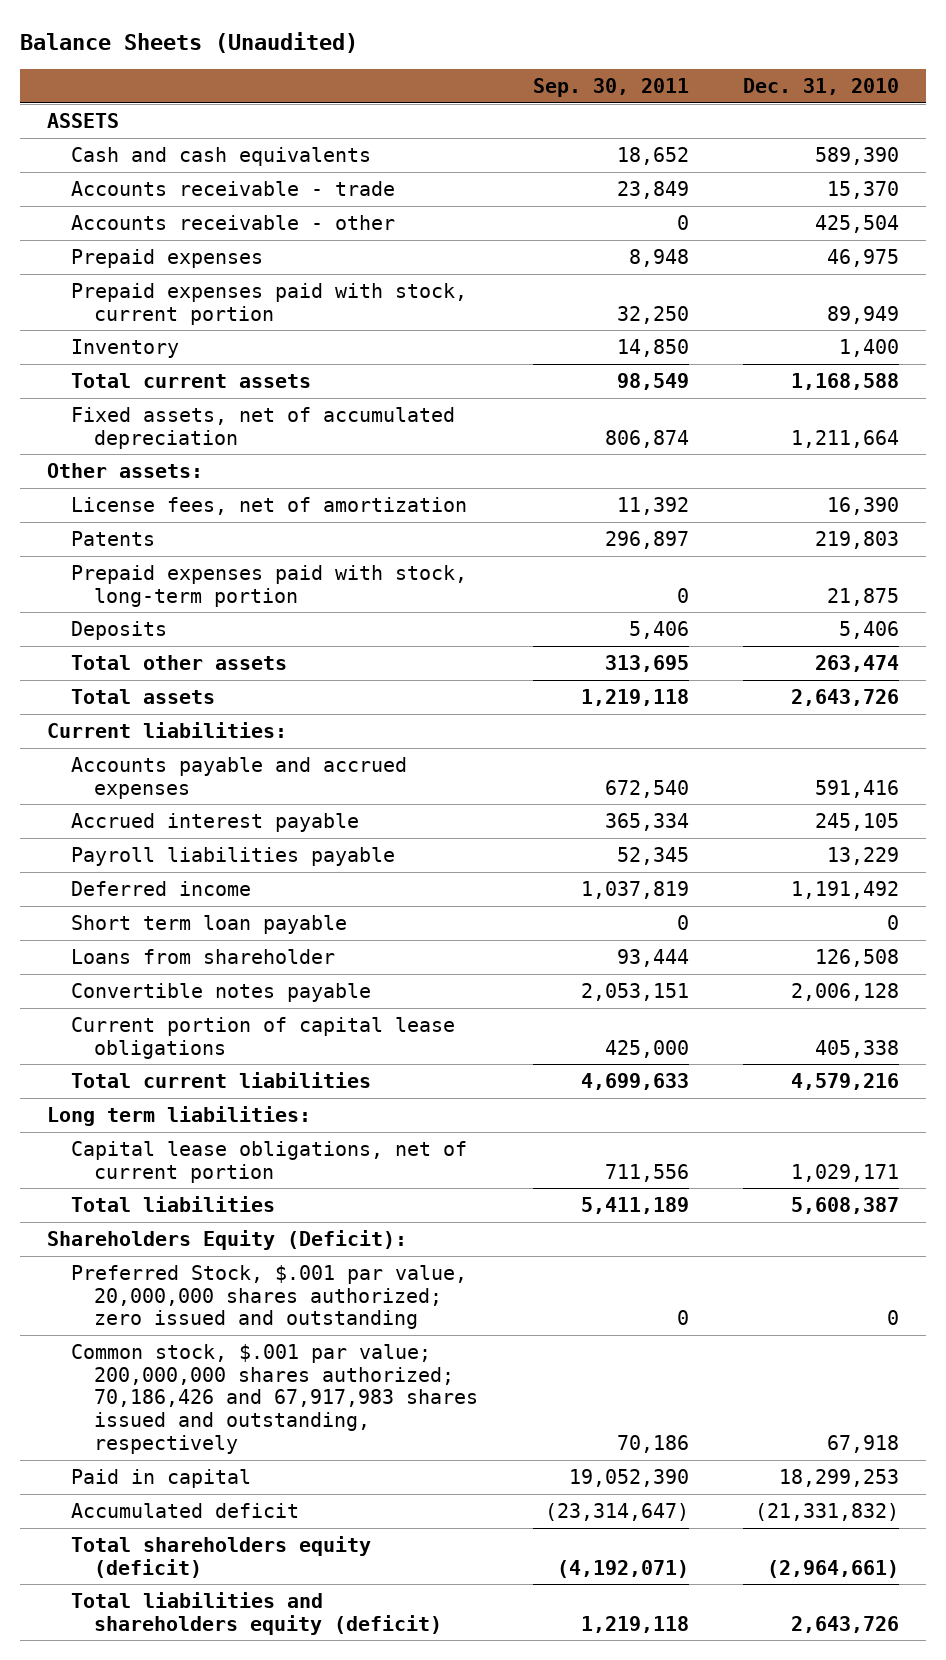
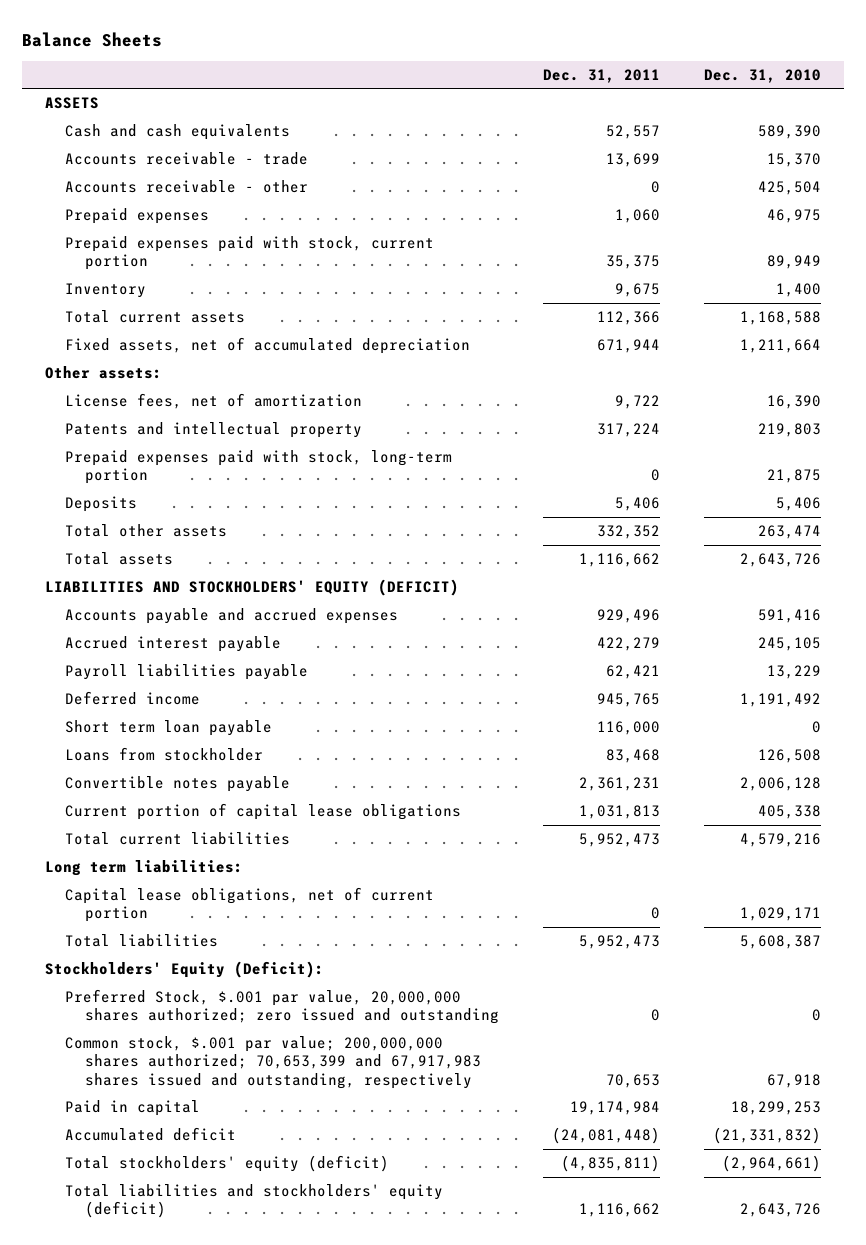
[19,31,358,53] Balance Sheets (Unaudited) -> [22,31,163,47] Balance Sheets
[532,77,689,97] Sep. 30, 2011 -> none
none -> [542,68,660,83] Dec. 31, 2011
[70,530,155,546] Patents -> [64,422,362,439] Patents and intellectual property
[47,721,288,738] Current liabilities: -> none
none -> [44,579,459,597] LIABILITIES AND STOCKHOLDERS' EQUITY (DEFICIT)
[70,948,335,964] Loans from shareholder -> [64,747,263,762] Loans from stockholder
[47,1229,408,1250] Shareholders Equity (Deficit): -> [44,961,324,979] Stockholders' Equity (Deficit):
[70,1343,479,1454] Common stock, $.001 par value; 200,000,000 shares authorized; 70,186,426 and 67,917,983 shares issued and outstanding, respectively -> [64,1036,481,1089] Common stock, $.001 par value; 200,000,000 shares authorized; 70,653,399 and 67,917,983 shares issued and outstanding, respectively
[70,1535,371,1578] Total shareholders equity (deficit) -> [64,1155,389,1173] Total stockholders' equity (deficit)
[70,1591,443,1635] Total liabilities and shareholders equity (deficit) -> [64,1184,443,1219] Total liabilities and stockholders' equity (deficit)

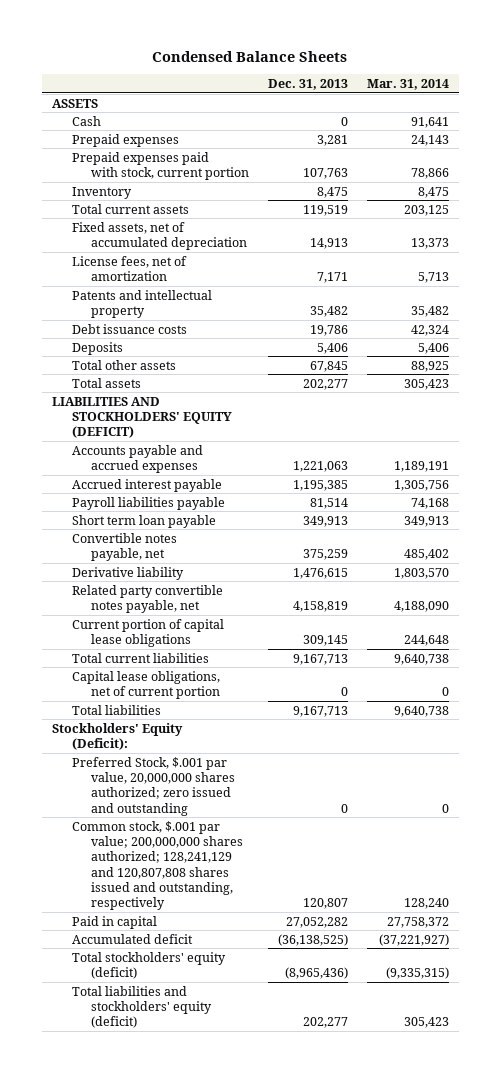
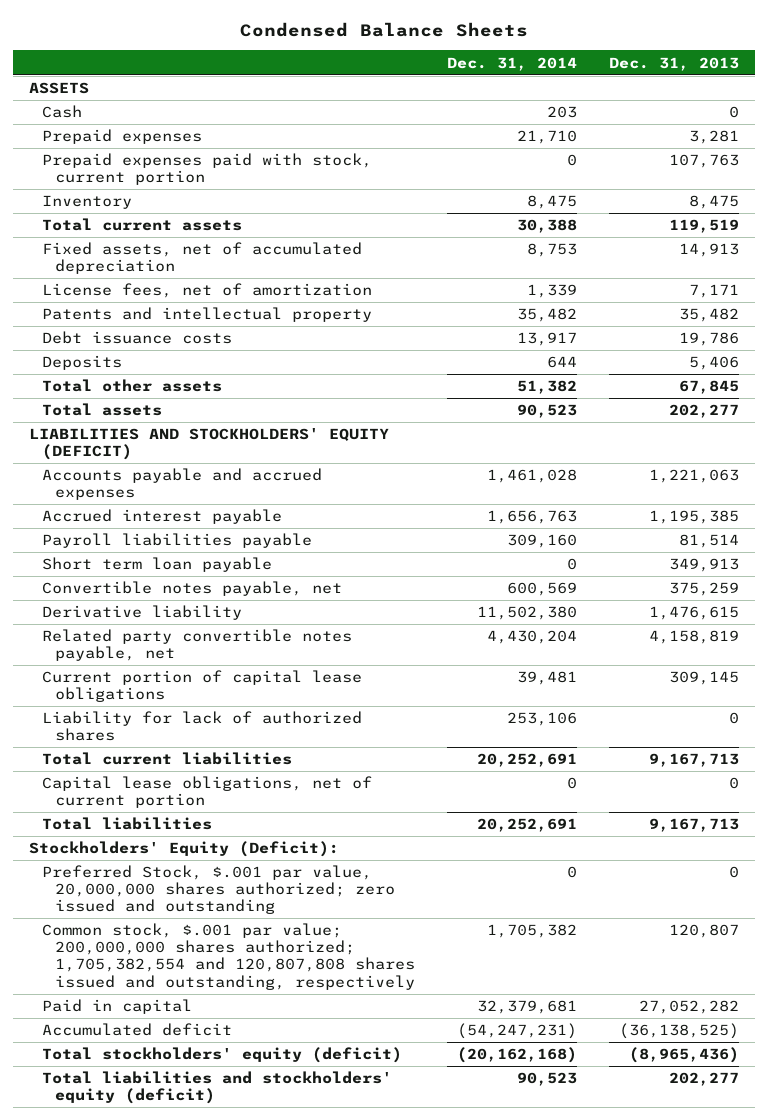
[367,78,450,90] Mar. 31, 2014 -> none
none -> [447,56,578,71] Dec. 31, 2014
none -> [42,711,363,742] Liability for lack of authorized shares
[71,820,244,911] Common stock, $.001 par value; 200,000,000 shares authorized; 128,241,129 and 120,807,808 shares issued and outstanding, respectively -> [42,923,416,990] Common stock, $.001 par value; 200,000,000 shares authorized; 1,705,382,554 and 120,807,808 shares issued and outstanding, respectively

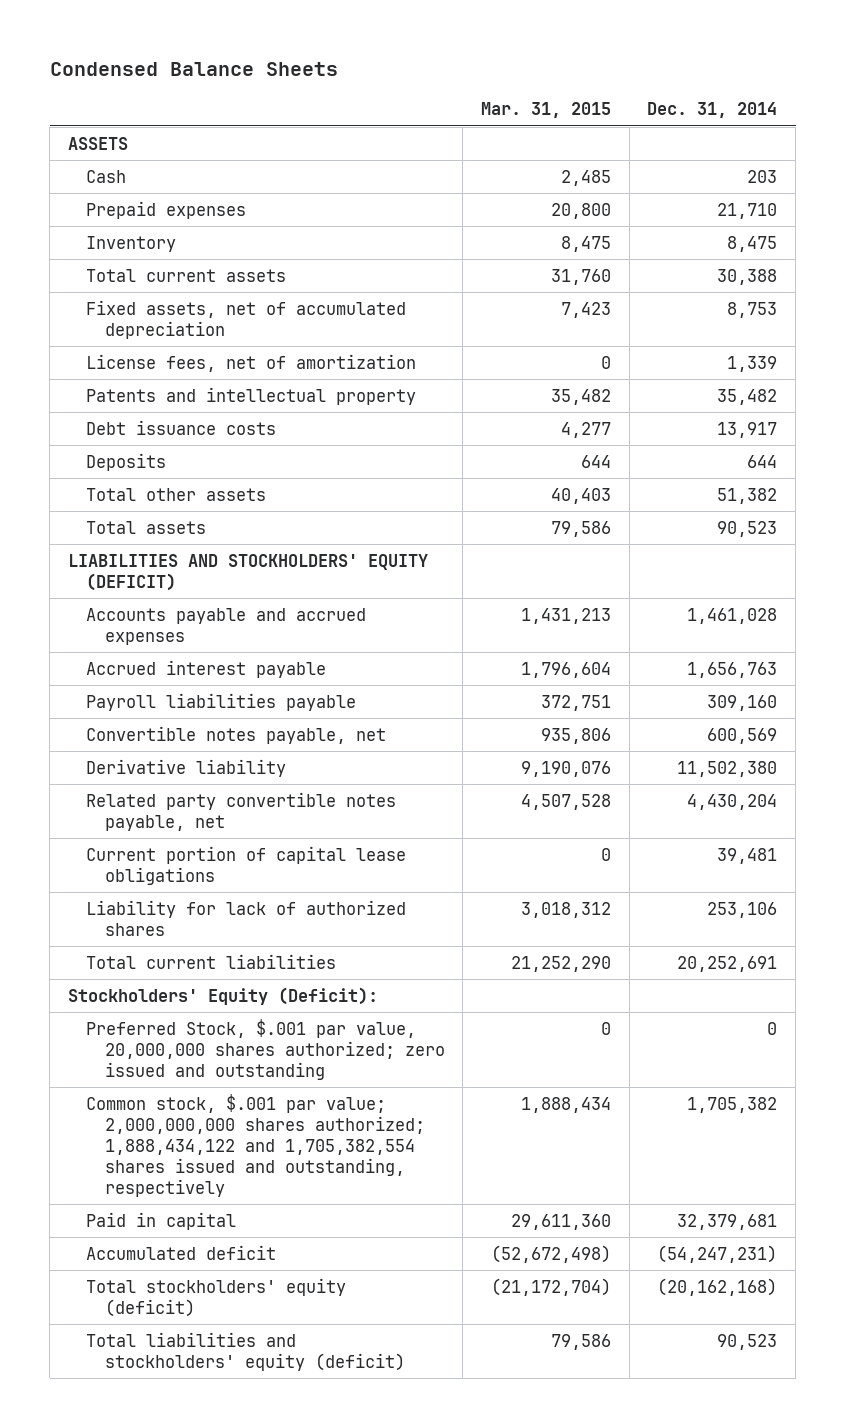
[609,56,740,71] Dec. 31, 2013 -> none
none -> [480,102,611,119] Mar. 31, 2015
[42,153,373,186] Prepaid expenses paid with stock, current portion -> none
[42,557,273,573] Short term loan payable -> none
[42,776,373,809] Capital lease obligations, net of current portion -> none
[42,817,213,831] Total liabilities -> none
[42,923,416,990] Common stock, $.001 par value; 200,000,000 shares authorized; 1,705,382,554 and 120,807,808 shares issued and outstanding, respectively -> [86,1093,425,1197] Common stock, $.001 par value; 2,000,000,000 shares authorized; 1,888,434,122 and 1,705,382,554 shares issued and outstanding, respectively

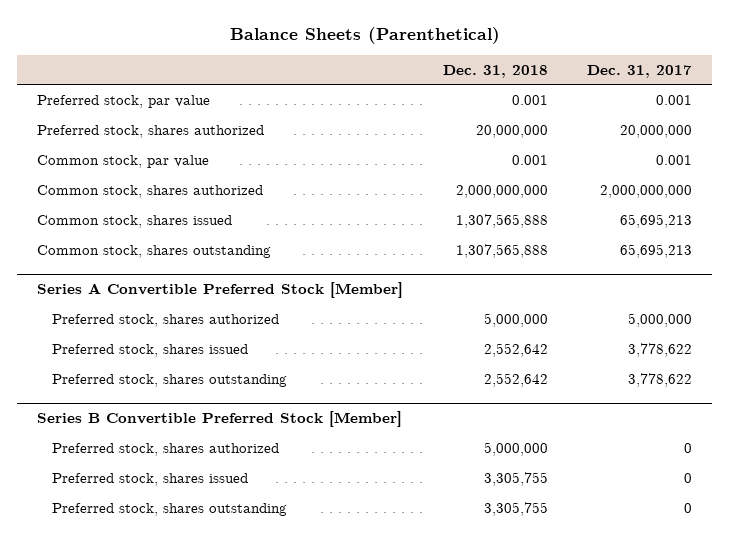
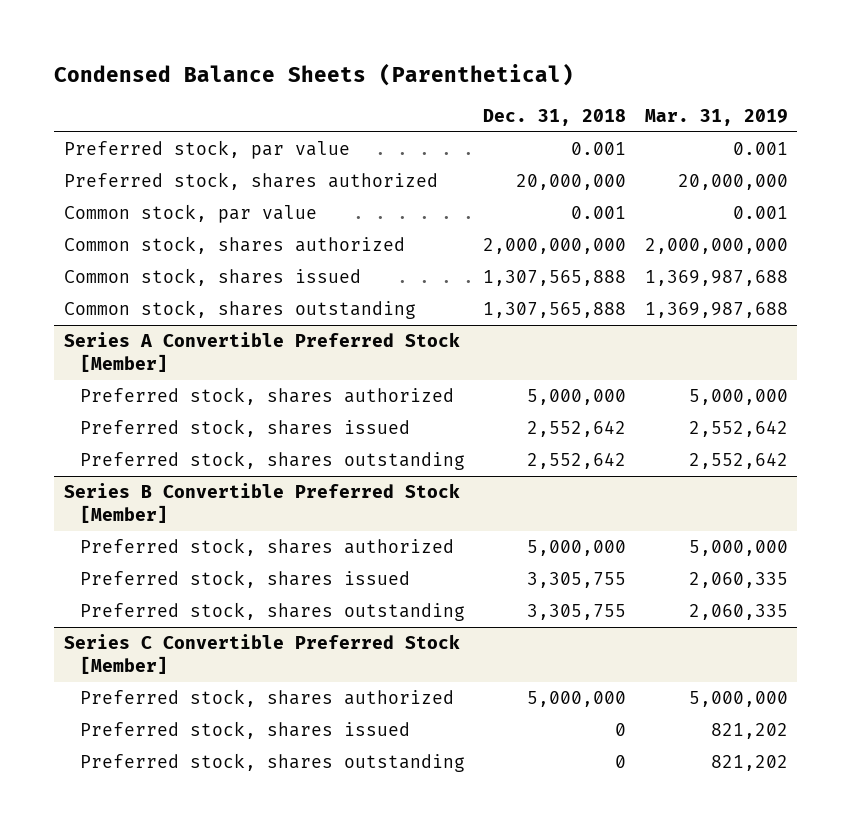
[229,26,500,44] Balance Sheets (Parenthetical) -> [54,62,575,86] Condensed Balance Sheets (Parenthetical)
[587,64,693,78] Dec. 31, 2017 -> none
none -> [644,108,788,126] Mar. 31, 2019
none -> [63,634,460,675] Series C Convertible Preferred Stock [Member]
none -> [79,689,454,708] Preferred stock, shares authorized
none -> [79,721,410,740] Preferred stock, shares issued
none -> [79,753,465,773] Preferred stock, shares outstanding

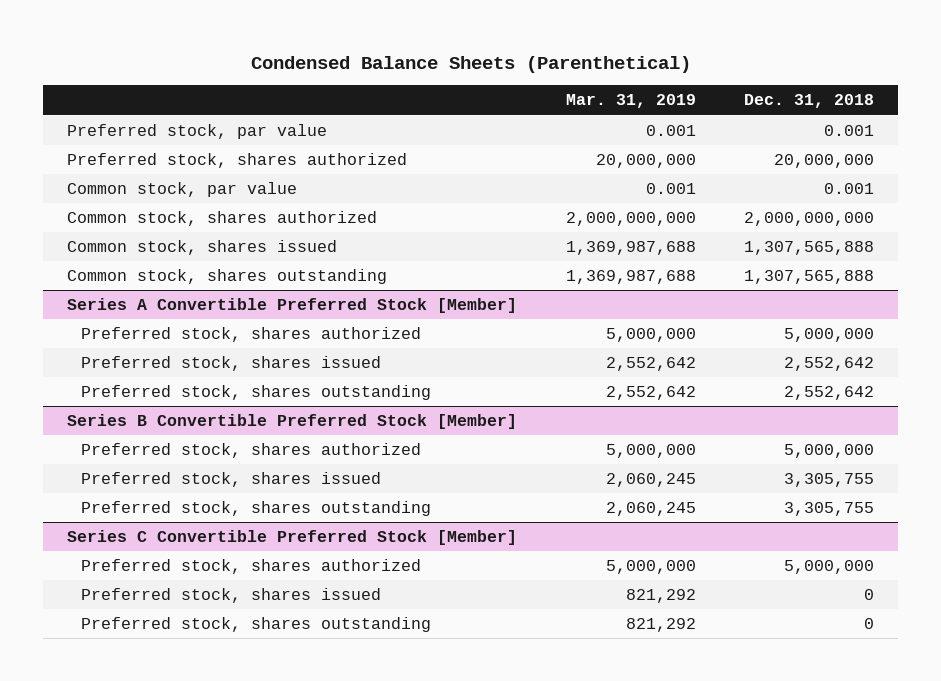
[688,572,788,589] 2,060,335 -> [605,473,696,488] 2,060,245
[688,604,788,621] 2,060,335 -> [605,502,696,517] 2,060,245
[710,723,788,740] 821,202 -> [625,589,696,604] 821,292
[710,755,788,772] 821,202 -> [625,618,696,633] 821,292

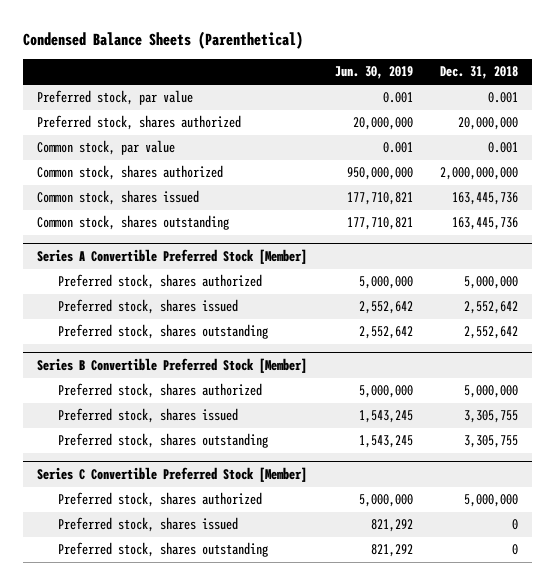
[565,94,696,109] Mar. 31, 2019 -> none
none -> [334,66,413,80] Jun. 30, 2019
[744,241,875,256] 1,307,565,888 -> [452,192,519,206] 163,445,736
[744,270,875,285] 1,307,565,888 -> [452,217,519,231] 163,445,736

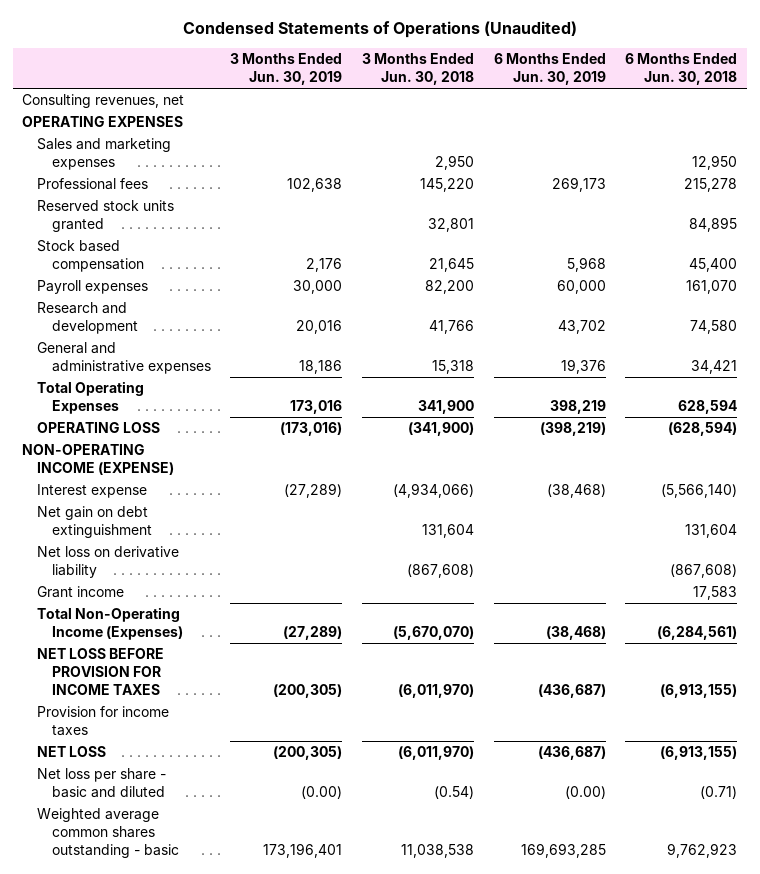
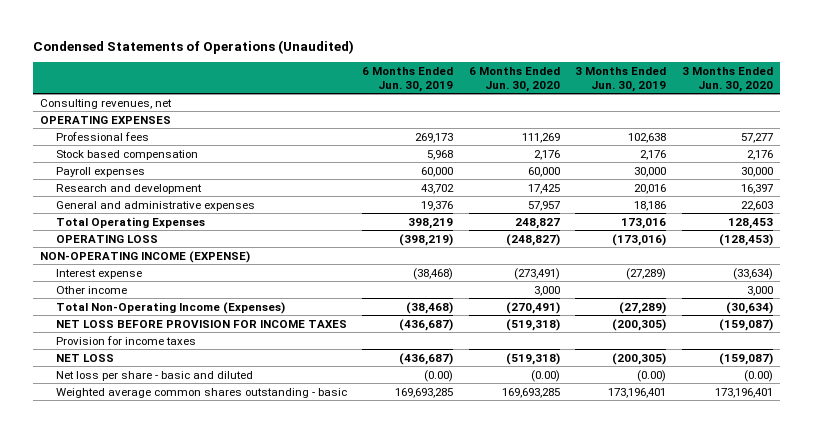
[362,53,475,86] 3 Months Ended Jun. 30, 2018 -> none
[625,53,738,86] 6 Months Ended Jun. 30, 2018 -> none
none -> [468,67,560,92] 6 Months Ended Jun. 30, 2020
none -> [681,67,773,92] 3 Months Ended Jun. 30, 2020
[37,138,172,170] Sales and marketing expenses -> none
[37,200,175,232] Reserved stock units granted -> none
[37,506,152,538] Net gain on debt extinguishment -> none
[37,546,180,578] Net loss on derivative liability -> none
[37,586,125,599] Grant income -> [55,285,127,294] Other income

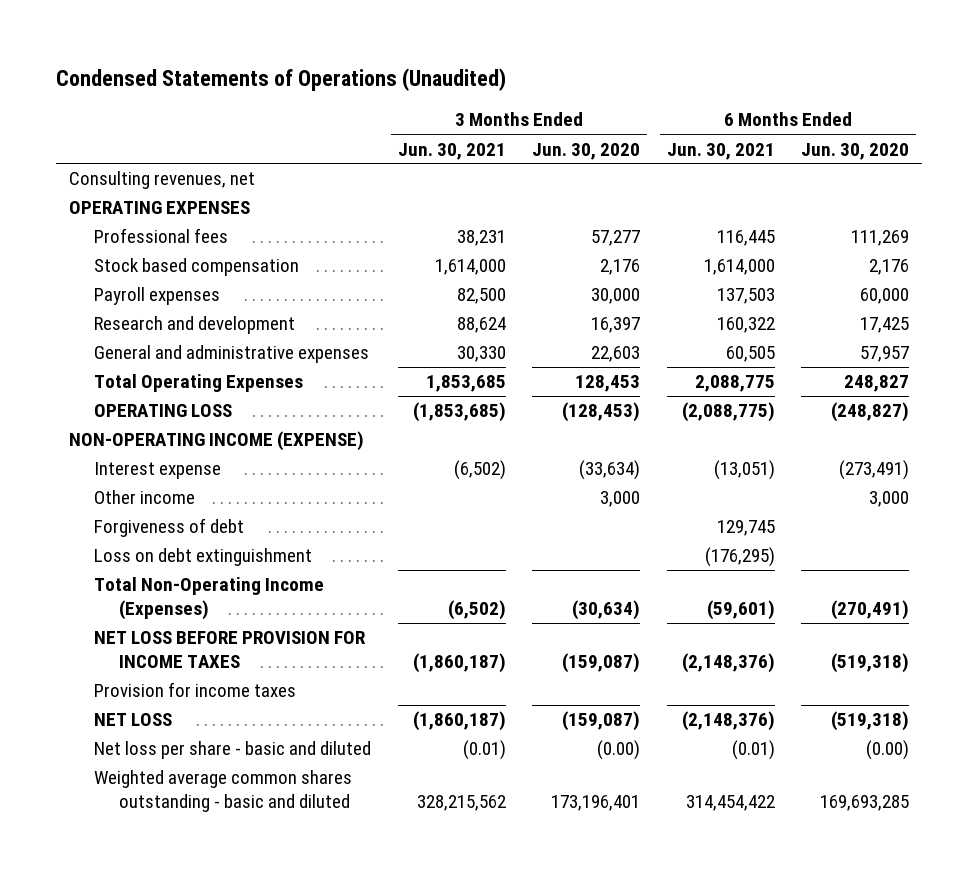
[362,67,454,92] 6 Months Ended Jun. 30, 2019 -> none
[575,67,667,92] 3 Months Ended Jun. 30, 2019 -> none
none -> [397,142,506,160] Jun. 30, 2021
none -> [666,142,775,160] Jun. 30, 2021
none -> [94,518,245,538] Forgiveness of debt
none -> [94,548,313,567] Loss on debt extinguishment
[55,387,347,398] Weighted average common shares outstanding - basic -> [94,770,353,813] Weighted average common shares outstanding - basic and diluted

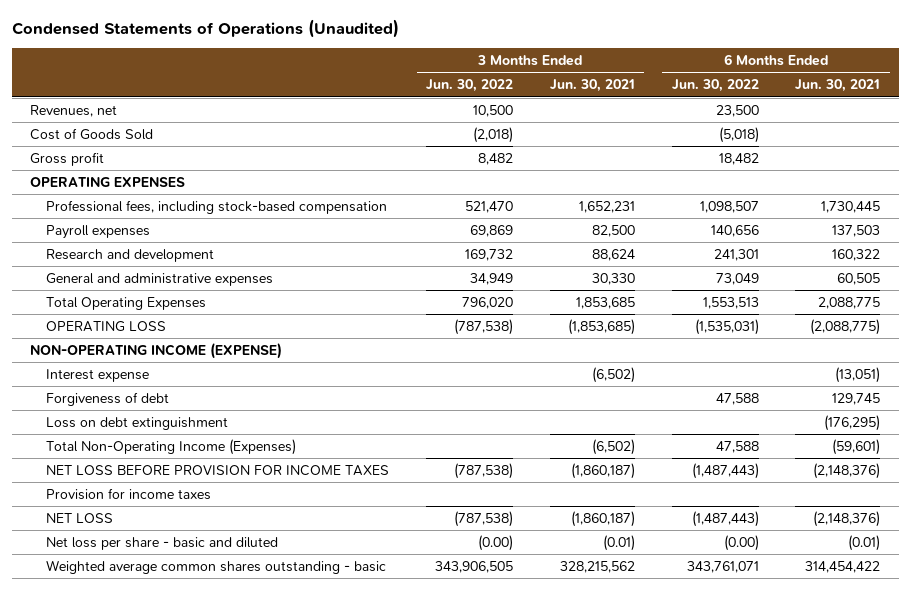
[532,142,641,160] Jun. 30, 2020 -> none
[801,142,910,160] Jun. 30, 2020 -> none
none -> [425,79,513,93] Jun. 30, 2022
none -> [671,79,759,93] Jun. 30, 2022
[69,171,256,190] Consulting revenues, net -> [30,104,118,117] Revenues, net
none -> [30,127,154,140] Cost of Goods Sold
none -> [30,151,105,166] Gross profit
[94,258,300,277] Stock based compensation -> none
[94,228,229,244] Professional fees -> [46,199,388,214] Professional fees, including stock-based compensation
[456,230,506,247] 38,231 -> [578,200,635,213] 1,652,231
[716,230,775,247] 116,445 -> [821,200,881,213] 1,730,445
[94,490,196,505] Other income -> none
[94,770,353,813] Weighted average common shares outstanding - basic and diluted -> [46,559,387,574] Weighted average common shares outstanding - basic

